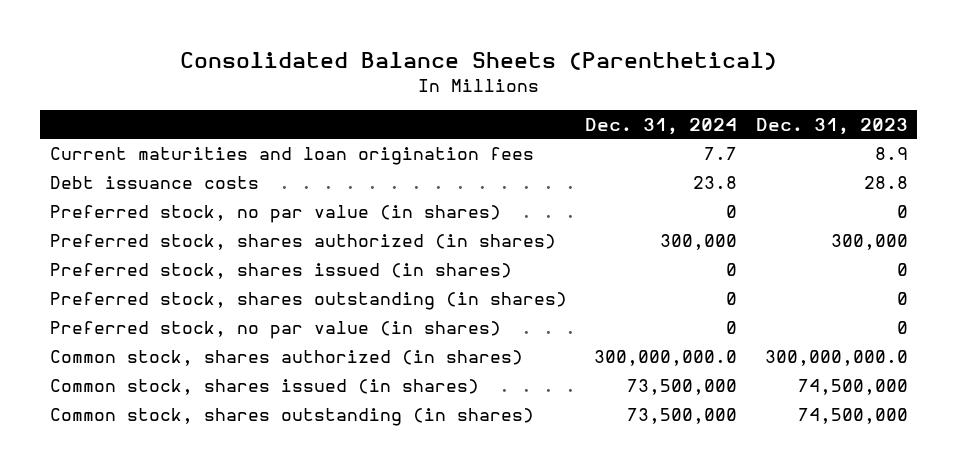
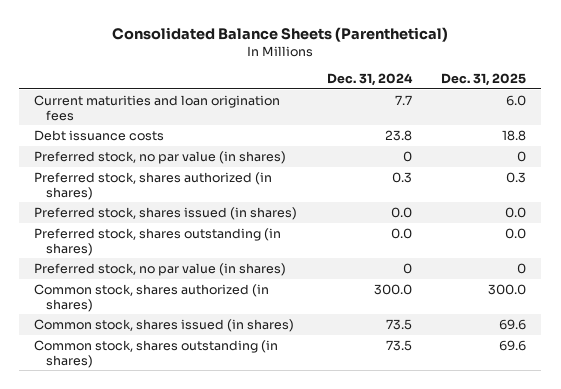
[755,117,908,135] Dec. 31, 2023 -> none
none -> [441,72,527,86] Dec. 31, 2025
[660,234,738,251] 300,000 -> [391,171,412,183] 0.3
[726,263,738,277] 0 -> [390,206,412,218] 0.0
[726,292,738,306] 0 -> [390,227,412,239] 0.0
[594,350,738,367] 300,000,000.0 -> [373,283,412,295] 300.0
[627,379,738,396] 73,500,000 -> [385,318,412,330] 73.5
[627,408,738,425] 73,500,000 -> [385,339,412,351] 73.5

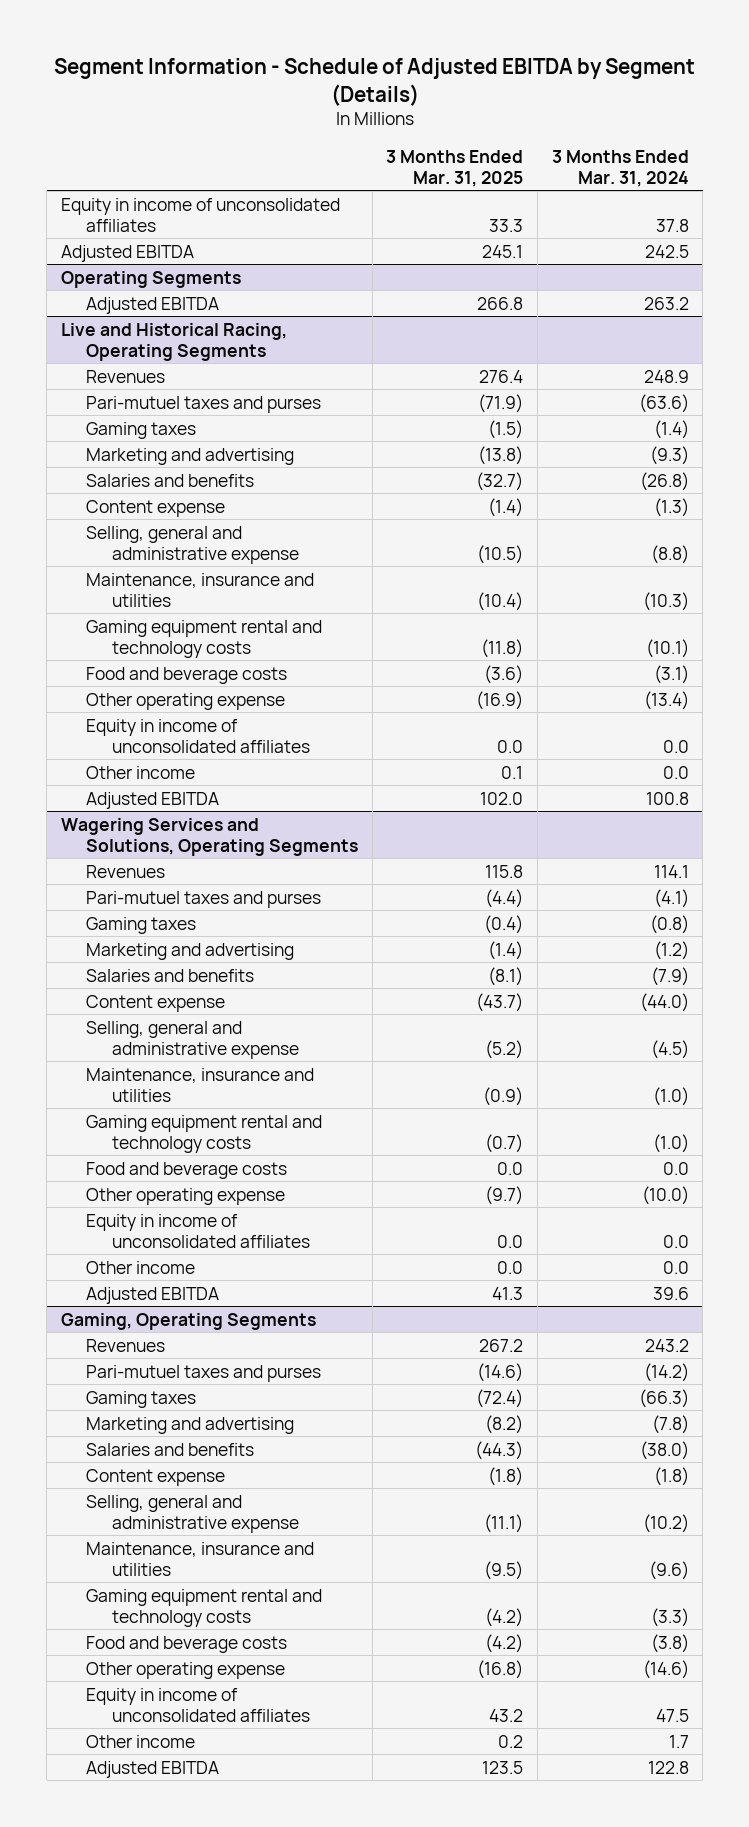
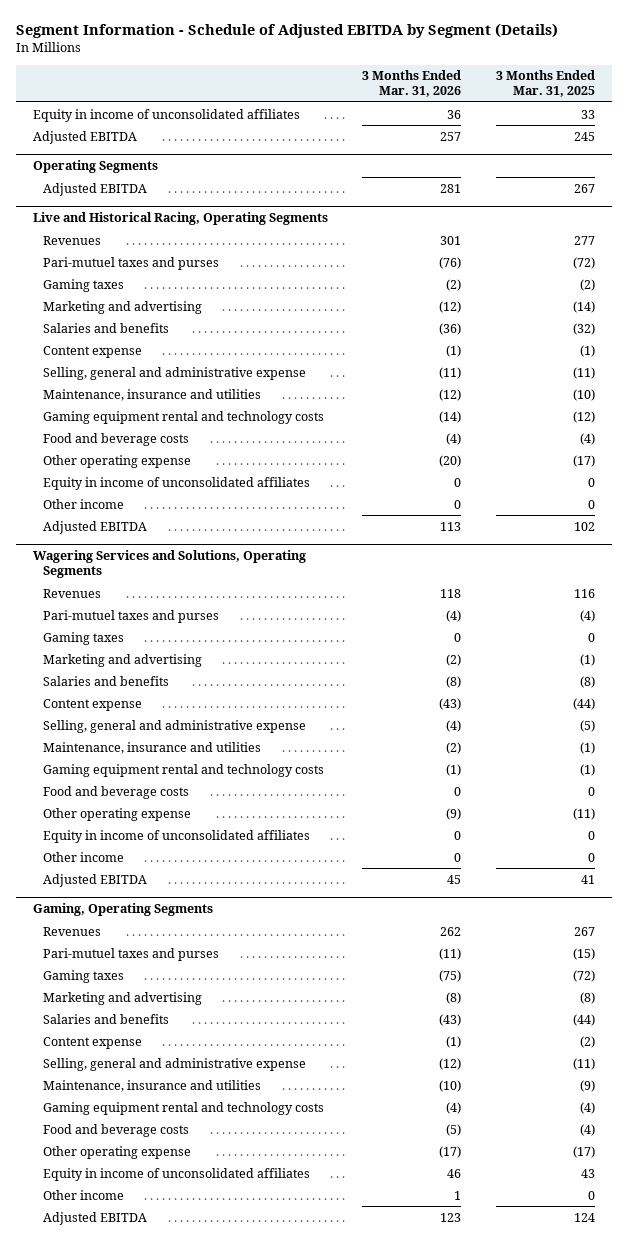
[551,149,689,187] 3 Months Ended Mar. 31, 2024 -> none
none -> [362,70,462,98] 3 Months Ended Mar. 31, 2026
[489,218,524,232] 33.3 -> [580,109,595,119] 33
[482,244,524,258] 245.1 -> [573,131,595,141] 245
[477,296,524,310] 266.8 -> [573,183,595,193] 267
[479,369,524,383] 276.4 -> [573,235,595,245] 277
[478,393,524,413] (71.9) -> [572,256,595,269] (72)
[488,419,524,439] (1.5) -> [579,278,595,291] (2)
[478,445,524,465] (13.8) -> [572,300,595,313] (14)
[476,471,524,491] (32.7) -> [572,322,595,335] (32)
[488,497,524,517] (1.4) -> [579,344,595,357] (1)
[477,544,524,564] (10.5) -> [572,366,595,379] (11)
[477,591,524,611] (10.4) -> [572,388,595,401] (10)
[481,638,524,658] (11.8) -> [572,410,595,423] (12)
[484,664,524,684] (3.6) -> [579,432,595,445] (4)
[476,690,524,710] (16.9) -> [572,454,595,467] (17)
[497,739,524,753] 0.0 -> [587,477,595,487] 0
[501,765,524,779] 0.1 -> [587,499,595,509] 0
[480,791,524,805] 102.0 -> [573,521,595,531] 102
[485,864,524,878] 115.8 -> [573,588,595,598] 116
[485,888,524,908] (4.4) -> [579,609,595,622] (4)
[484,914,524,934] (0.4) -> [587,632,595,642] 0
[488,940,524,960] (1.4) -> [579,653,595,666] (1)
[488,966,524,986] (8.1) -> [579,675,595,688] (8)
[476,992,524,1012] (43.7) -> [572,697,595,710] (44)
[485,1039,524,1059] (5.2) -> [579,719,595,732] (5)
[483,1086,524,1106] (0.9) -> [579,741,595,754] (1)
[485,1133,524,1153] (0.7) -> [579,763,595,776] (1)
[497,1161,524,1175] 0.0 -> [587,786,595,796] 0
[485,1185,524,1205] (9.7) -> [572,807,595,820] (11)
[497,1234,524,1248] 0.0 -> [587,830,595,840] 0
[497,1260,524,1274] 0.0 -> [587,852,595,862] 0
[492,1286,524,1300] 41.3 -> [580,874,595,884] 41
[479,1338,524,1352] 267.2 -> [573,926,595,936] 267
[477,1362,524,1382] (14.6) -> [572,947,595,960] (15)
[476,1388,524,1408] (72.4) -> [572,969,595,982] (72)
[485,1414,524,1434] (8.2) -> [579,991,595,1004] (8)
[475,1440,524,1460] (44.3) -> [572,1013,595,1026] (44)
[488,1466,524,1486] (1.8) -> [579,1035,595,1048] (2)
[484,1513,524,1533] (11.1) -> [572,1057,595,1070] (11)
[484,1560,524,1580] (9.5) -> [579,1079,595,1092] (9)
[485,1607,524,1627] (4.2) -> [579,1101,595,1114] (4)
[485,1633,524,1653] (4.2) -> [579,1123,595,1136] (4)
[477,1659,524,1679] (16.8) -> [572,1145,595,1158] (17)
[489,1708,524,1722] 43.2 -> [580,1168,595,1178] 43
[498,1734,524,1748] 0.2 -> [587,1190,595,1200] 0
[482,1760,524,1774] 123.5 -> [573,1212,595,1222] 124

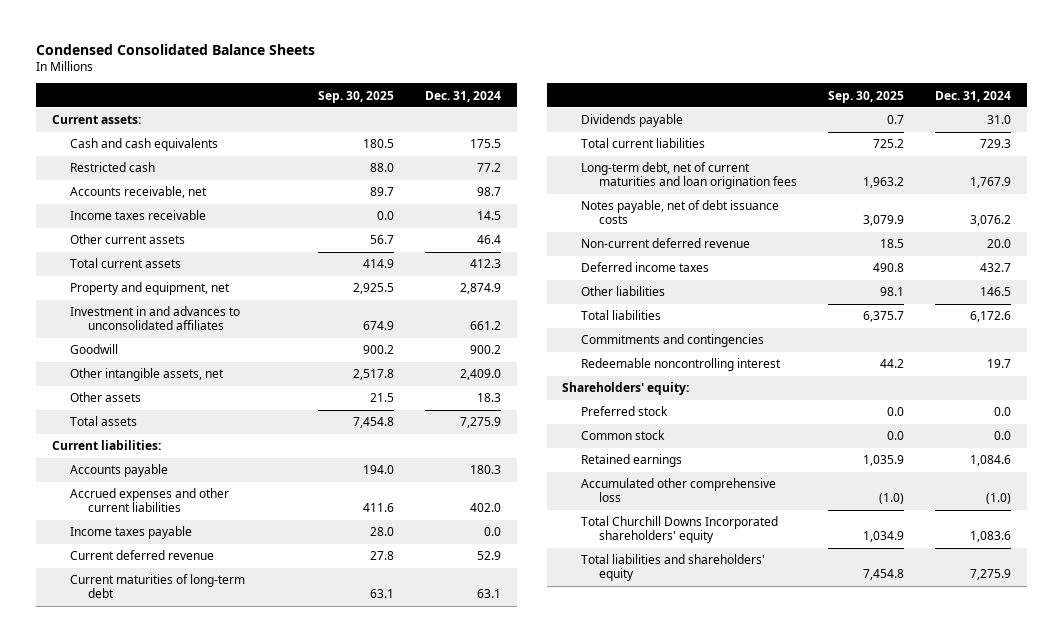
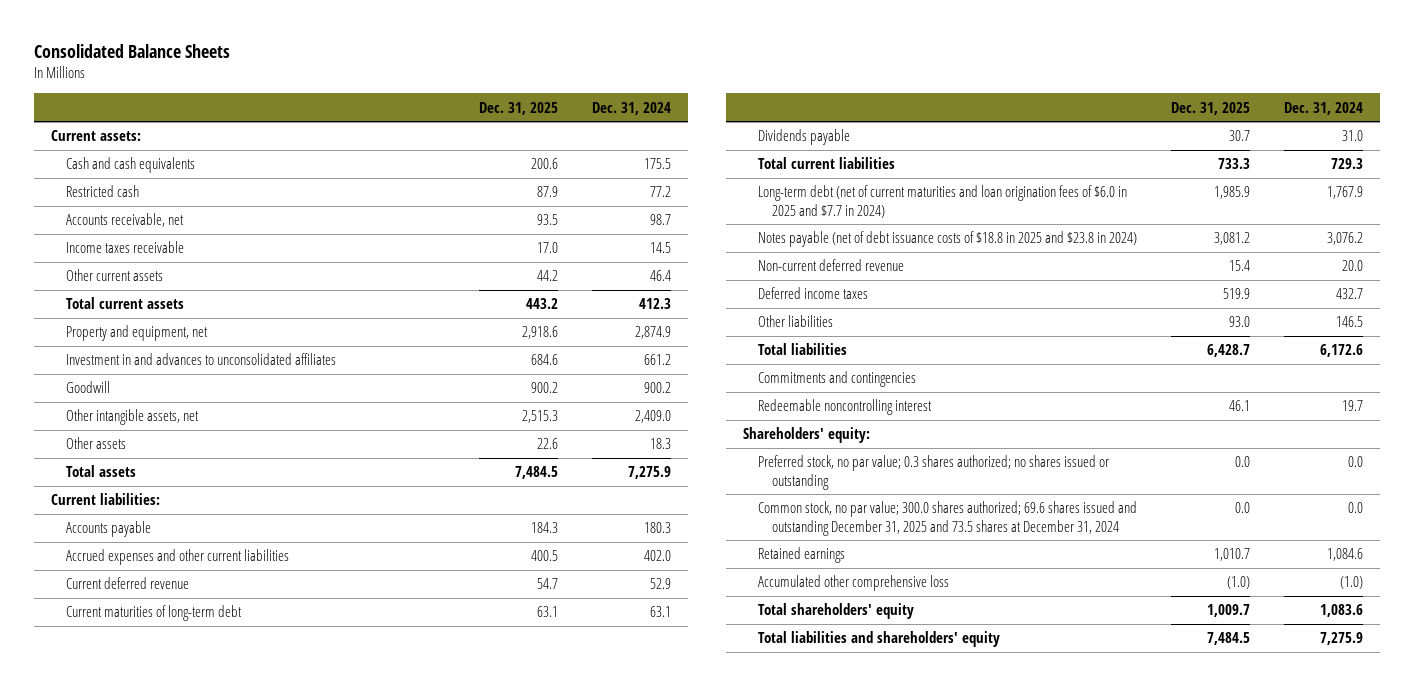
[36,44,316,56] Condensed Consolidated Balance Sheets -> [34,43,231,58] Consolidated Balance Sheets
[317,90,394,103] Sep. 30, 2025 -> none
none -> [478,101,558,115] Dec. 31, 2025
[70,526,193,540] Income taxes payable -> none
[580,162,797,190] Long-term debt, net of current maturities and loan origination fees -> [757,185,1127,218] Long-term debt (net of current maturities and loan origination fees of $6.0 in 2025 and $7.7 in 2024)
[580,200,779,225] Notes payable, net of debt issuance costs -> [757,231,1137,248] Notes payable (net of debt issuance costs of $18.8 in 2025 and $23.8 in 2024)
[580,406,668,417] Preferred stock -> [757,455,1109,490] Preferred stock, no par value; 0.3 shares authorized; no shares issued or outstanding
[580,430,665,441] Common stock -> [757,501,1137,536] Common stock, no par value; 300.0 shares authorized; 69.6 shares issued and outstanding December 31, 2025 and 73.5 shares at December 31, 2024
[580,516,778,544] Total Churchill Downs Incorporated shareholders' equity -> [757,603,914,620] Total shareholders' equity

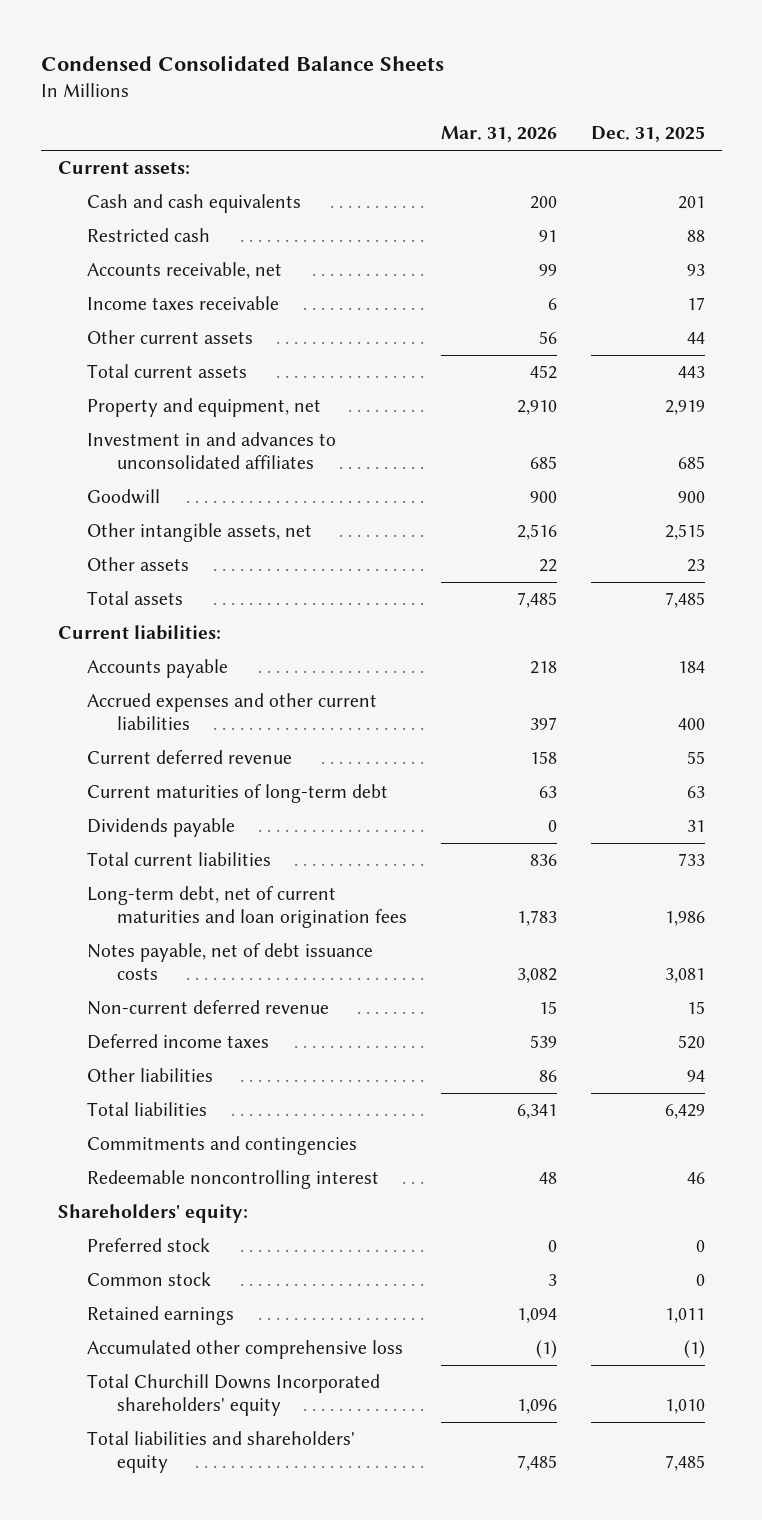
[34,43,231,58] Consolidated Balance Sheets -> [40,54,444,71] Condensed Consolidated Balance Sheets
[592,101,672,115] Dec. 31, 2024 -> none
none -> [440,126,557,143] Mar. 31, 2026
[530,158,558,170] 200.6 -> [677,196,705,210] 201
[536,186,558,198] 87.9 -> [686,230,705,243] 88
[536,214,558,226] 93.5 -> [686,264,705,277] 93
[536,242,558,254] 17.0 -> [686,297,705,311] 17
[536,270,558,282] 44.2 -> [686,332,705,345] 44
[525,298,558,310] 443.2 -> [677,366,705,379] 443
[521,326,558,340] 2,918.6 -> [664,400,705,416] 2,919
[530,354,558,366] 684.6 -> [677,455,705,469] 685
[530,382,558,394] 900.2 -> [677,491,705,504] 900
[521,410,558,424] 2,515.3 -> [664,524,705,541] 2,515
[536,438,558,450] 22.6 -> [686,559,705,573] 23
[514,466,558,480] 7,484.5 -> [664,592,705,609] 7,485
[530,522,558,534] 184.3 -> [677,661,705,674] 184
[530,550,558,562] 400.5 -> [677,717,705,730] 400
[536,578,558,590] 54.7 -> [686,751,705,765] 55
[536,606,558,618] 63.1 -> [686,786,705,799] 63
[1229,130,1251,142] 30.7 -> [686,820,705,833] 31
[1218,158,1251,170] 733.3 -> [677,853,705,867] 733
[757,185,1127,218] Long-term debt (net of current maturities and loan origination fees of $6.0 in 2025 and $7.7 in 2024) -> [87,886,407,928] Long-term debt, net of current maturities and loan origination fees
[1214,186,1251,200] 1,985.9 -> [664,910,705,926] 1,986
[757,231,1137,248] Notes payable (net of debt issuance costs of $18.8 in 2025 and $23.8 in 2024) -> [87,943,374,980] Notes payable, net of debt issuance costs
[1214,232,1251,246] 3,081.2 -> [664,967,705,983] 3,081
[1229,260,1251,272] 15.4 -> [686,1001,705,1015] 15
[1223,288,1251,300] 519.9 -> [677,1035,705,1050] 520
[1229,316,1251,328] 93.0 -> [686,1070,705,1083] 94
[1207,344,1251,358] 6,428.7 -> [664,1104,705,1120] 6,429
[1229,400,1251,412] 46.1 -> [686,1172,705,1185] 46
[757,455,1109,490] Preferred stock, no par value; 0.3 shares authorized; no shares issued or outstanding -> none
[757,501,1137,536] Common stock, no par value; 300.0 shares authorized; 69.6 shares issued and outstanding December 31, 2025 and 73.5 shares at December 31, 2024 -> none
none -> [87,1238,211,1253] Preferred stock
none -> [87,1272,212,1287] Common stock
[1214,548,1251,562] 1,010.7 -> [664,1308,705,1324] 1,011
[1227,576,1251,590] (1.0) -> [683,1340,705,1359] (1)
[757,603,914,620] Total shareholders' equity -> [87,1374,381,1416] Total Churchill Downs Incorporated shareholders' equity
[1207,604,1251,618] 1,009.7 -> [664,1398,705,1414] 1,010
[1207,632,1251,646] 7,484.5 -> [664,1454,705,1471] 7,485

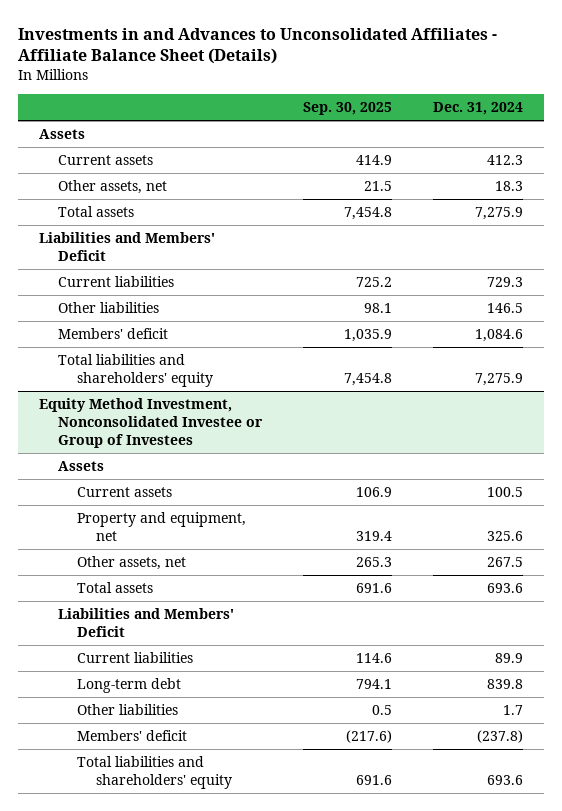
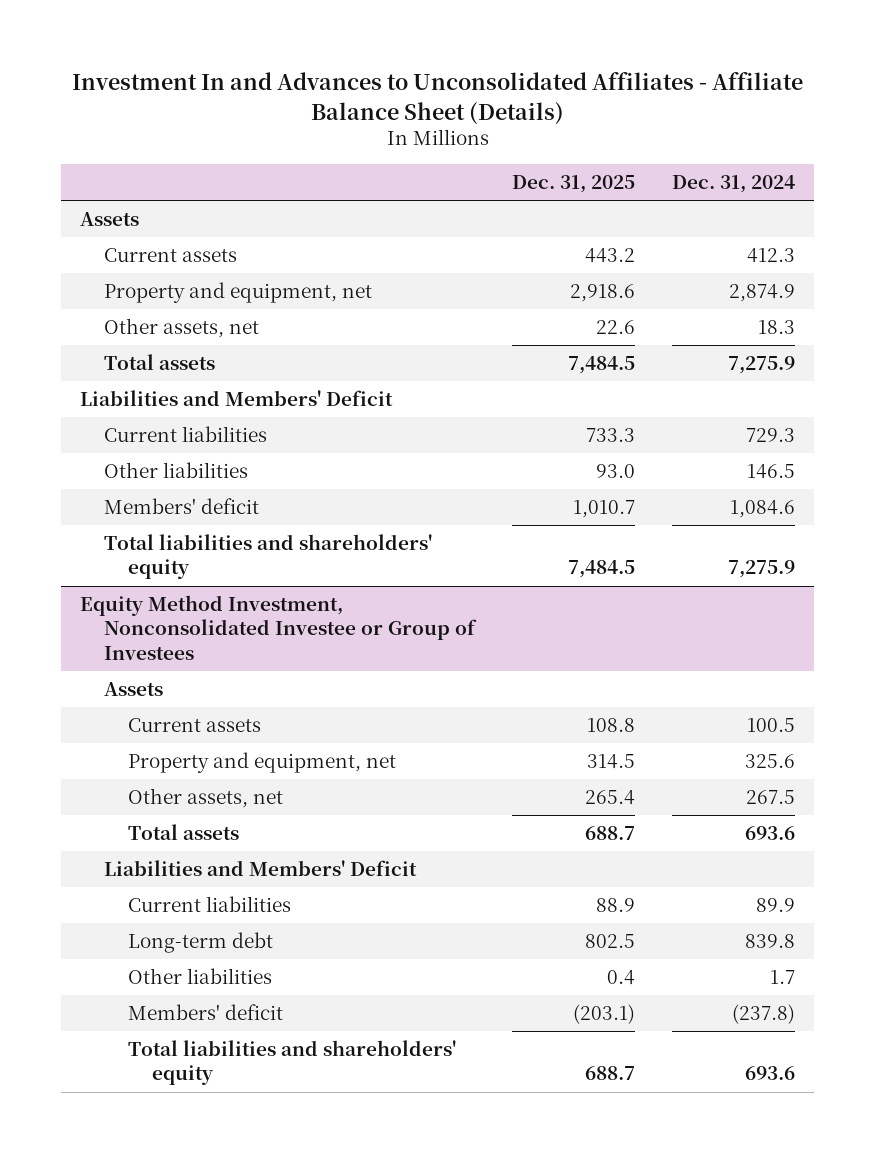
[18,27,498,65] Investments in and Advances to Unconsolidated Affiliates - Affiliate Balance Sheet (Details) -> [71,72,803,125] Investment In and Advances to Unconsolidated Affiliates - Affiliate Balance Sheet (Details)
[303,101,393,115] Sep. 30, 2025 -> none
none -> [512,174,636,193] Dec. 31, 2025
none -> [103,282,372,304] Property and equipment, net

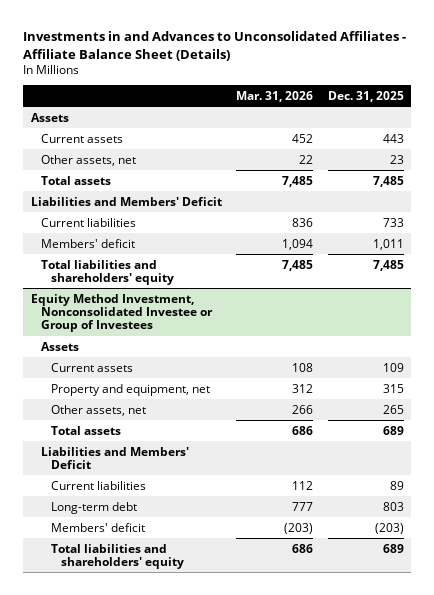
[71,72,803,125] Investment In and Advances to Unconsolidated Affiliates - Affiliate Balance Sheet (Details) -> [23,31,407,61] Investments in and Advances to Unconsolidated Affiliates - Affiliate Balance Sheet (Details)
[672,174,796,193] Dec. 31, 2024 -> none
none -> [236,90,314,102] Mar. 31, 2026
[103,282,372,304] Property and equipment, net -> none
[585,248,636,264] 443.2 -> [382,133,404,143] 443
[596,320,636,335] 22.6 -> [389,154,404,164] 23
[568,356,636,375] 7,484.5 -> [372,175,404,187] 7,485
[103,462,248,479] Other liabilities -> none
[586,428,636,443] 733.3 -> [382,217,404,227] 733
[573,500,636,519] 1,010.7 -> [372,238,404,250] 1,011
[568,560,636,579] 7,484.5 -> [372,259,404,271] 7,485
[587,718,636,733] 108.8 -> [382,362,404,372] 109
[587,754,636,770] 314.5 -> [382,383,404,393] 315
[585,790,636,806] 265.4 -> [382,404,404,414] 265
[585,826,636,841] 688.7 -> [382,425,404,435] 689
[127,968,272,985] Other liabilities -> none
[596,898,636,913] 88.9 -> [389,480,404,490] 89
[585,934,636,949] 802.5 -> [382,501,404,511] 803
[573,1004,636,1025] (203.1) -> [374,522,404,534] (203)
[585,1066,636,1081] 688.7 -> [382,543,404,553] 689

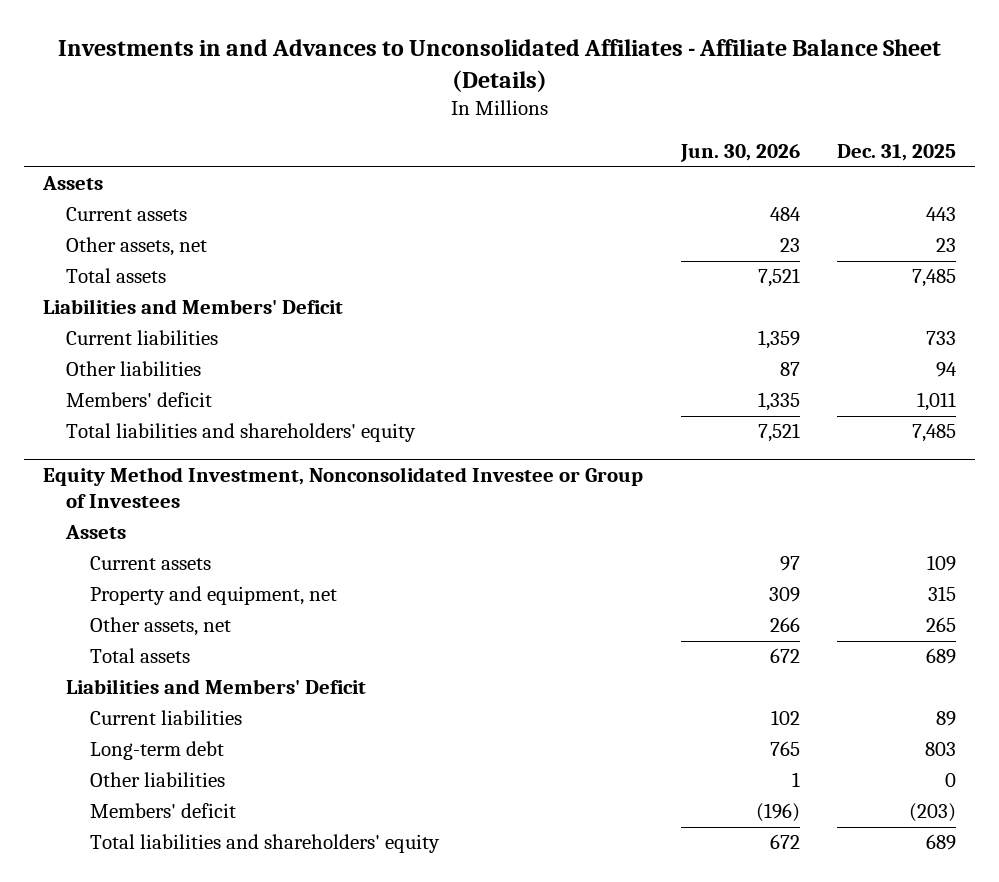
[236,90,314,102] Mar. 31, 2026 -> none
none -> [679,144,800,163] Jun. 30, 2026
none -> [66,361,202,377] Other liabilities
none -> [89,772,225,788] Other liabilities

